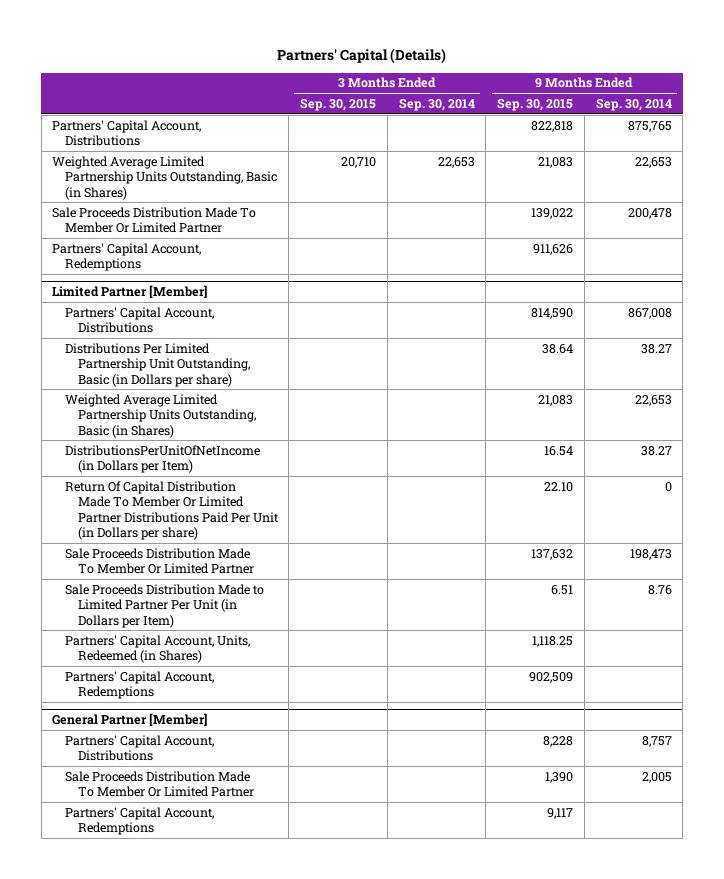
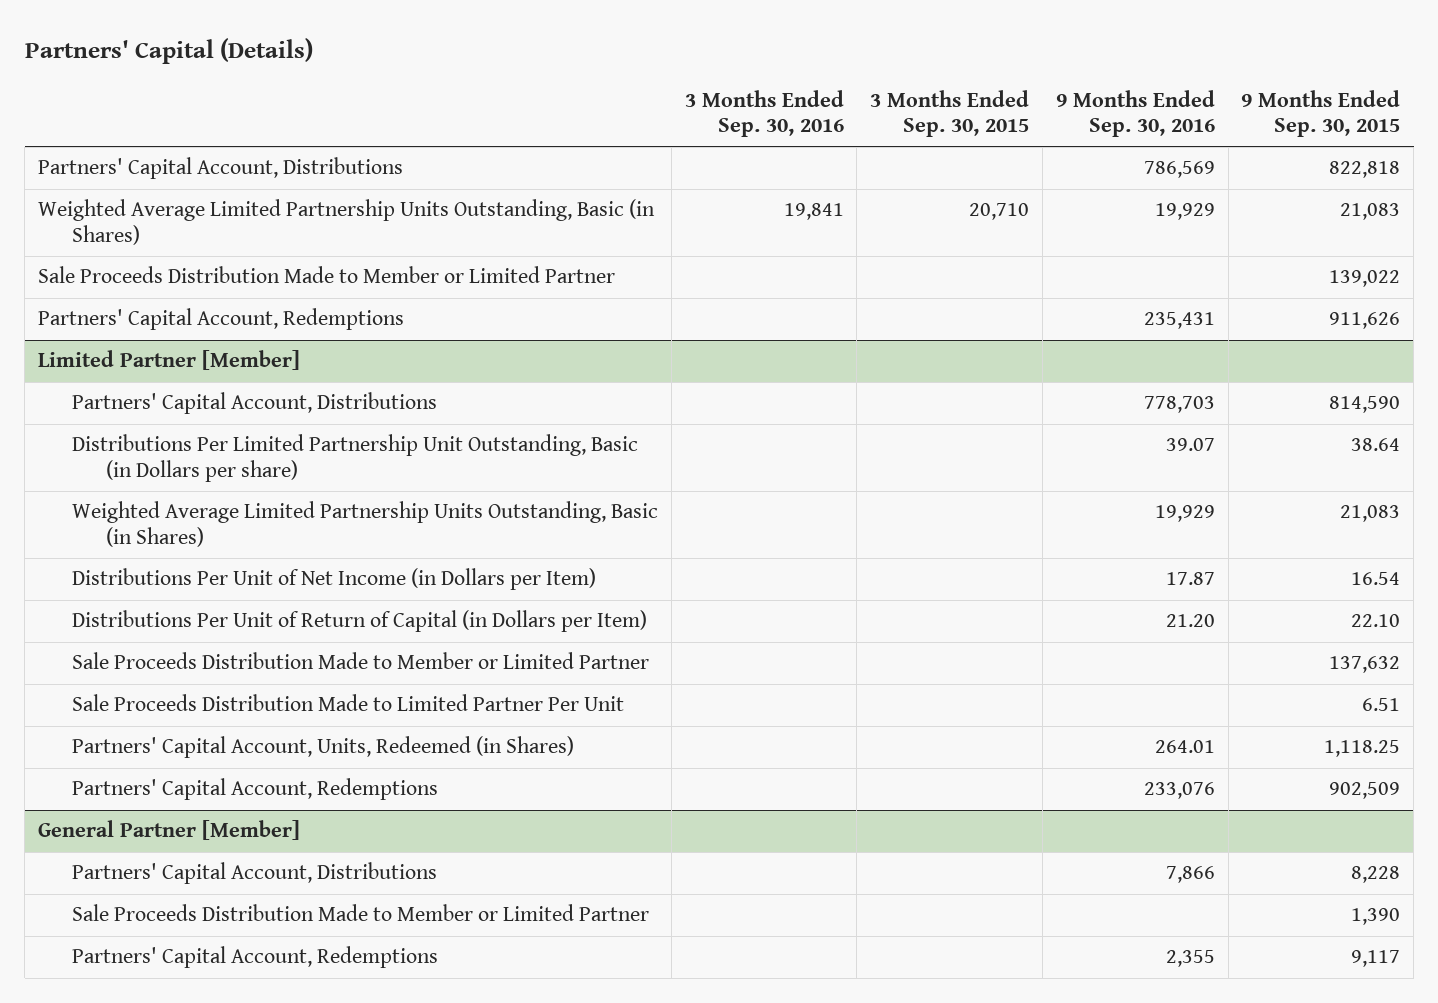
[398,97,475,111] Sep. 30, 2014 -> none
[595,97,672,111] Sep. 30, 2014 -> none
none -> [684,89,844,137] 3 Months Ended Sep. 30, 2016
none -> [1055,89,1215,137] 9 Months Ended Sep. 30, 2016
[52,206,257,234] Sale Proceeds Distribution Made To Member Or Limited Partner -> [37,266,615,284] Sale Proceeds Distribution Made to Member or Limited Partner
[65,444,261,474] DistributionsPerUnitOfNetIncome (in Dollars per Item) -> [71,568,596,591] Distributions Per Unit of Net Income (in Dollars per Item)
[65,480,279,540] Return Of Capital Distribution Made To Member Or Limited Partner Distributions Paid Per Unit (in Dollars per share) -> [71,610,647,633] Distributions Per Unit of Return of Capital (in Dollars per Item)
[65,547,254,575] Sale Proceeds Distribution Made To Member Or Limited Partner -> [71,652,649,670] Sale Proceeds Distribution Made to Member or Limited Partner
[65,583,265,628] Sale Proceeds Distribution Made to Limited Partner Per Unit (in Dollars per Item) -> [71,694,624,712] Sale Proceeds Distribution Made to Limited Partner Per Unit
[65,770,254,798] Sale Proceeds Distribution Made To Member Or Limited Partner -> [71,904,649,922] Sale Proceeds Distribution Made to Member or Limited Partner

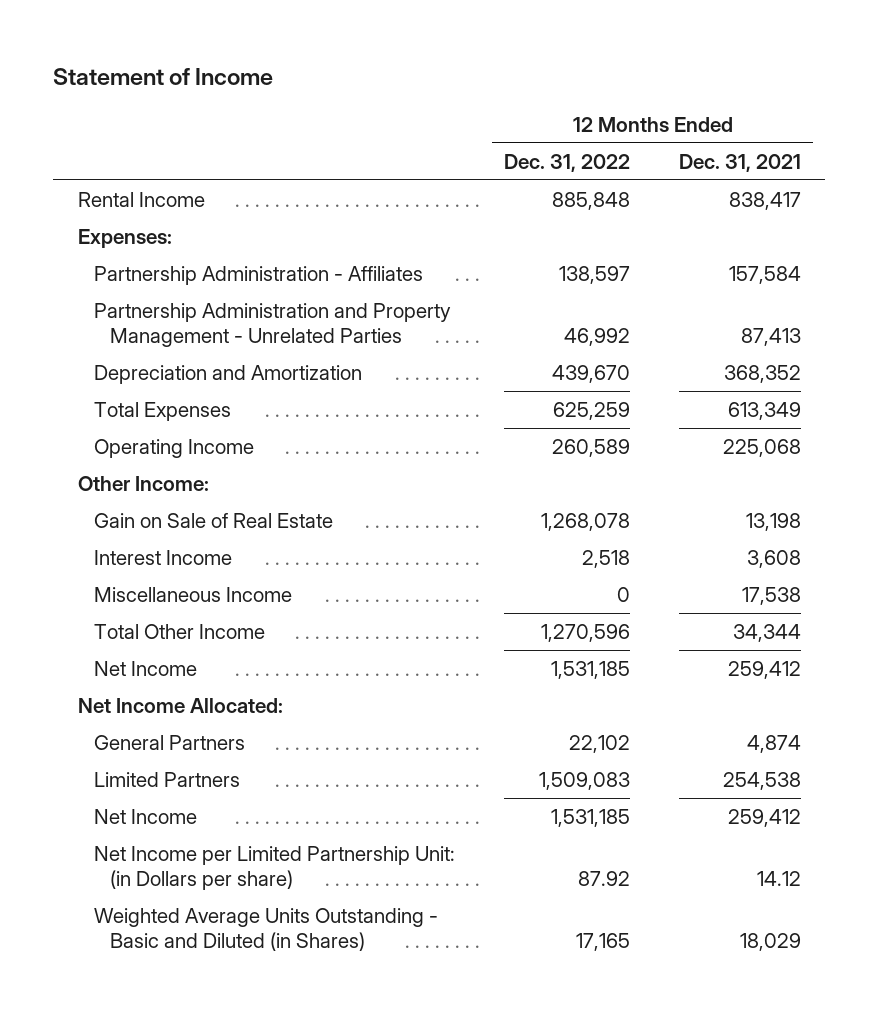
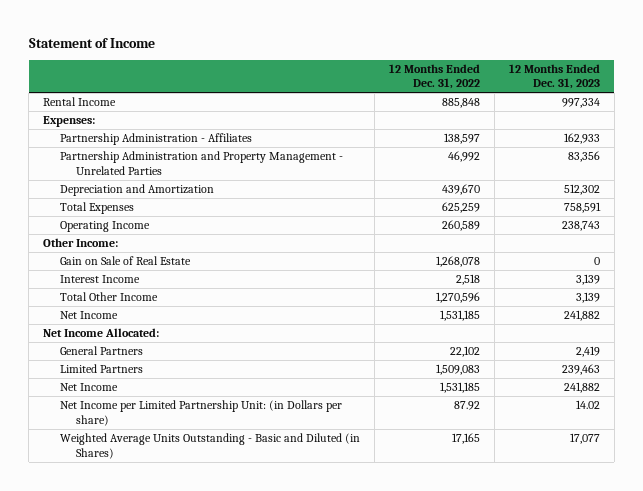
[678,153,801,172] Dec. 31, 2021 -> none
none -> [508,64,600,90] 12 Months Ended Dec. 31, 2023
[94,587,293,603] Miscellaneous Income -> none

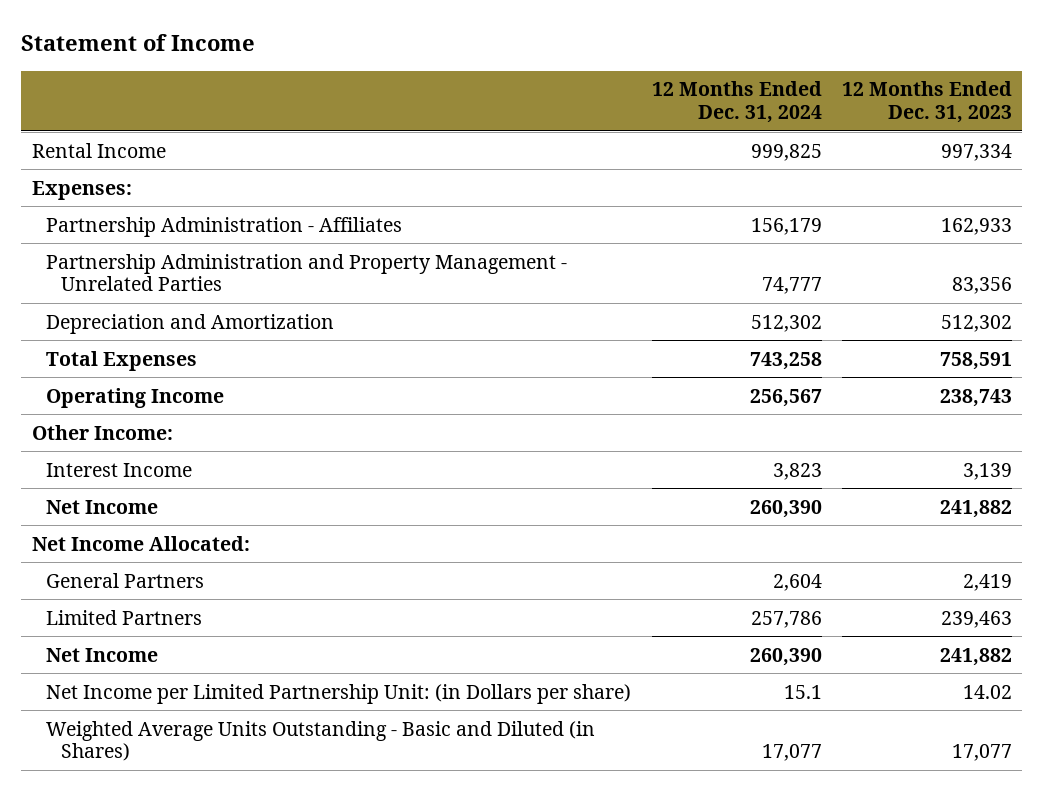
[388,64,480,90] 12 Months Ended Dec. 31, 2022 -> none
none -> [651,81,822,124] 12 Months Ended Dec. 31, 2024
[59,256,191,266] Gain on Sale of Real Estate -> none
[59,292,158,302] Total Other Income -> none

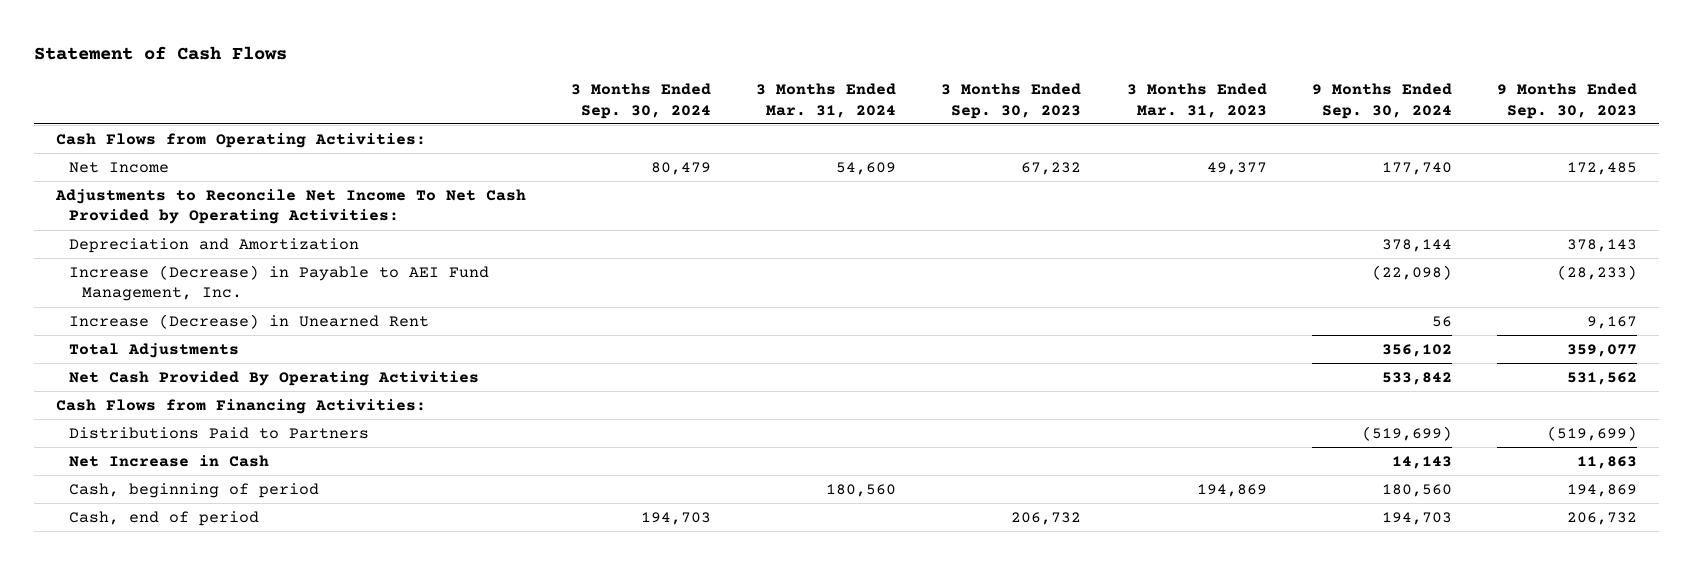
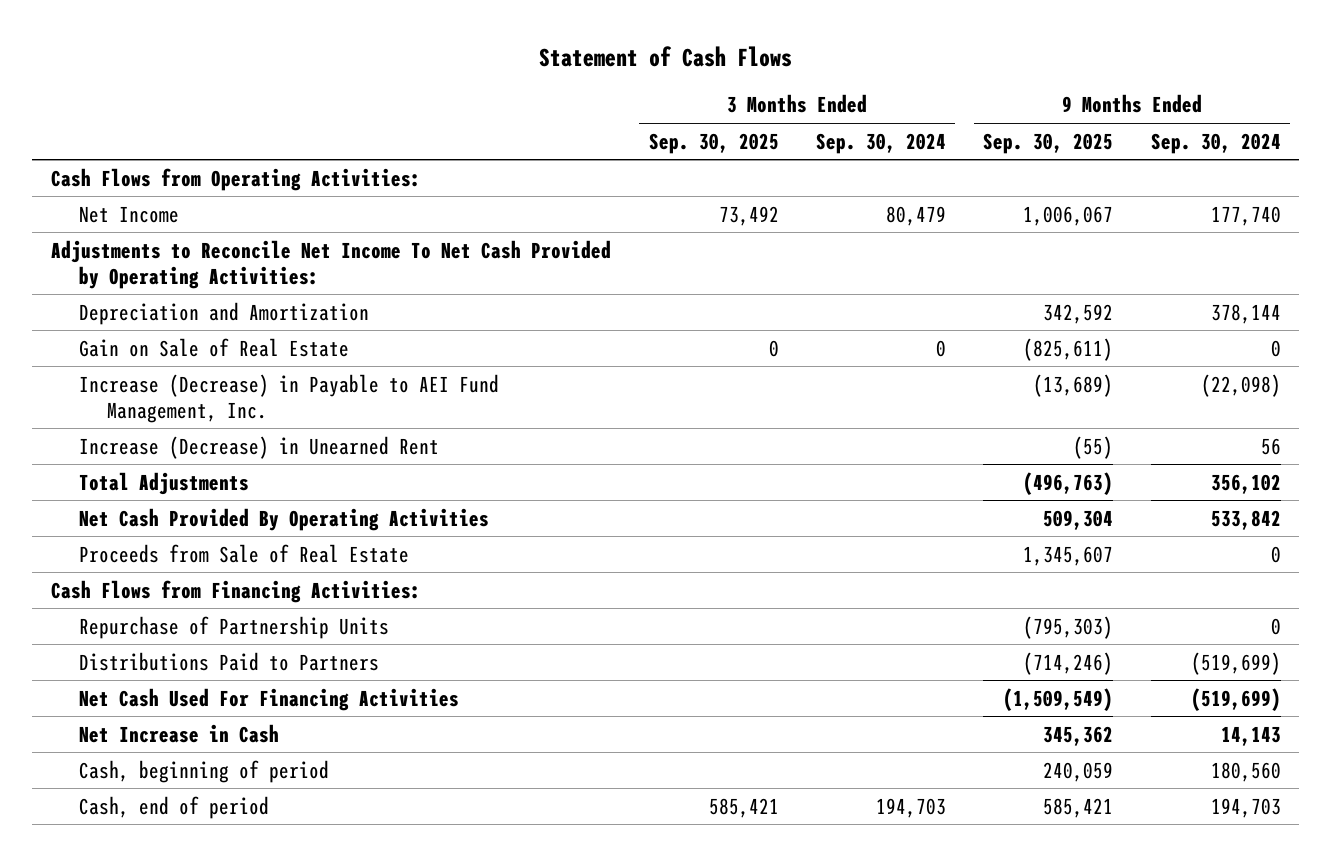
[756,82,897,118] 3 Months Ended Mar. 31, 2024 -> none
[941,82,1082,119] 3 Months Ended Sep. 30, 2023 -> none
[1126,82,1267,118] 3 Months Ended Mar. 31, 2023 -> none
[1496,82,1637,119] 9 Months Ended Sep. 30, 2023 -> none
none -> [648,132,779,154] Sep. 30, 2025
none -> [983,132,1114,154] Sep. 30, 2025
none -> [79,337,350,357] Gain on Sale of Real Estate
none -> [79,543,410,563] Proceeds from Sale of Real Estate
none -> [79,615,390,639] Repurchase of Partnership Units
none -> [79,687,460,711] Net Cash Used For Financing Activities

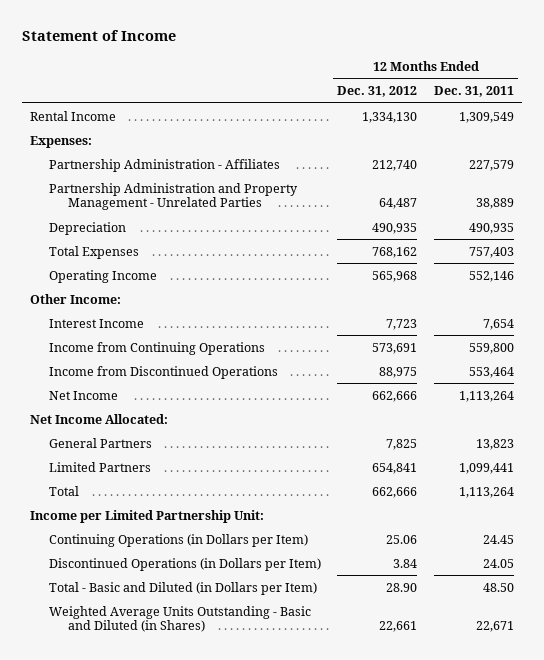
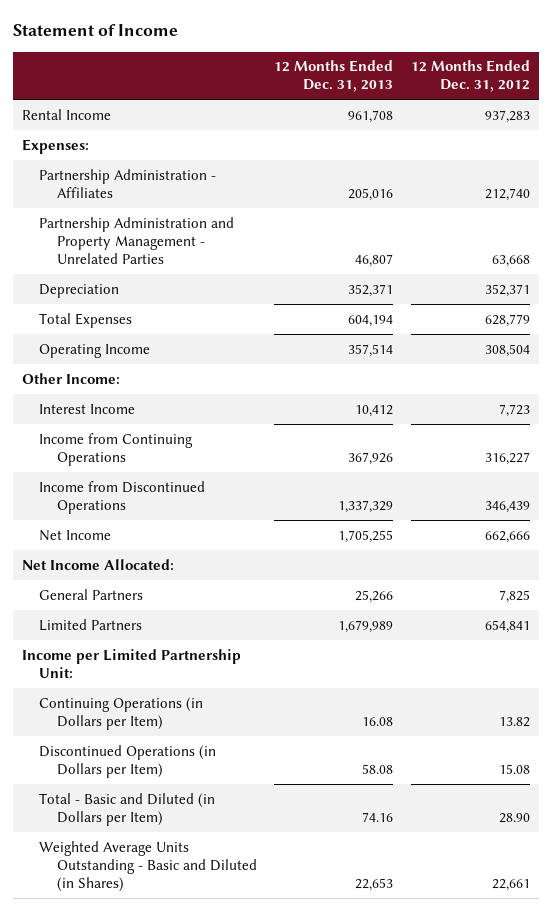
[433,85,514,97] Dec. 31, 2011 -> none
none -> [274,60,394,93] 12 Months Ended Dec. 31, 2013
[362,111,418,123] 1,334,130 -> [485,109,531,123] 937,283
[379,198,418,210] 64,487 -> [492,254,531,267] 63,668
[372,222,418,234] 490,935 -> [485,283,531,297] 352,371
[372,246,418,258] 768,162 -> [485,313,531,327] 628,779
[372,270,418,282] 565,968 -> [485,343,531,357] 308,504
[372,342,418,354] 573,691 -> [485,451,531,465] 316,227
[379,366,418,378] 88,975 -> [485,500,531,513] 346,439
[49,485,80,496] Total -> none
[386,534,418,544] 25.06 -> [499,716,531,727] 13.82
[393,558,418,568] 3.84 -> [499,763,531,774] 15.08

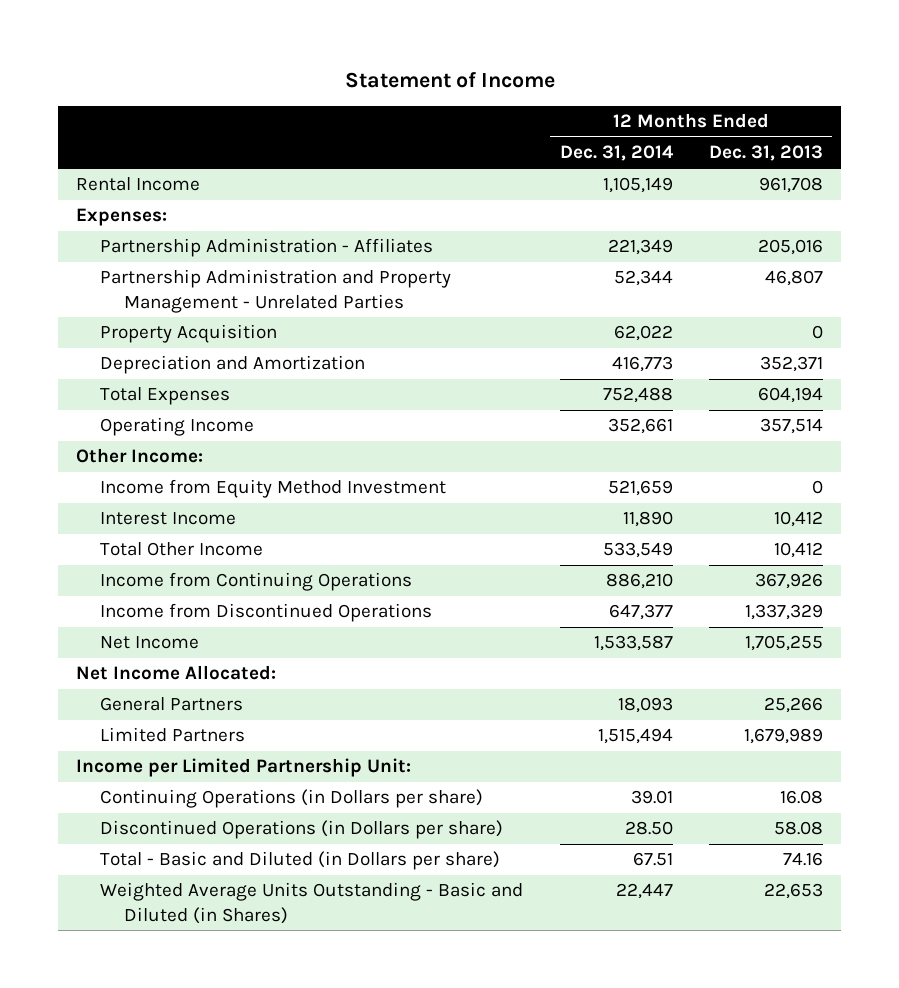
[411,60,531,93] 12 Months Ended Dec. 31, 2012 -> none
none -> [559,145,674,162] Dec. 31, 2014
none -> [100,324,278,344] Property Acquisition
[39,283,120,298] Depreciation -> [100,355,366,375] Depreciation and Amortization
none -> [100,479,447,499] Income from Equity Method Investment
none -> [100,542,264,557] Total Other Income
[39,696,204,730] Continuing Operations (in Dollars per Item) -> [100,789,484,809] Continuing Operations (in Dollars per share)
[39,744,217,778] Discontinued Operations (in Dollars per Item) -> [100,820,504,840] Discontinued Operations (in Dollars per share)
[39,792,216,826] Total - Basic and Diluted (in Dollars per Item) -> [100,851,501,871] Total - Basic and Diluted (in Dollars per share)

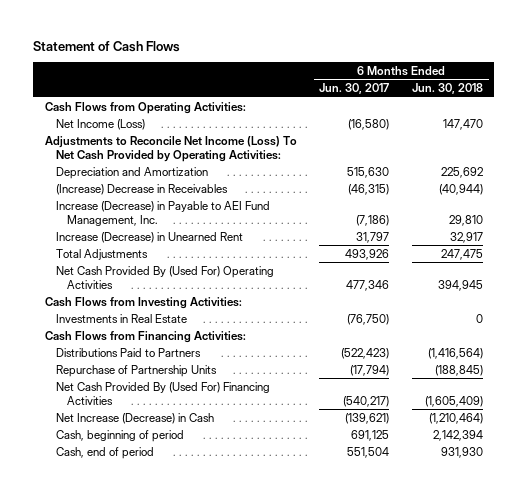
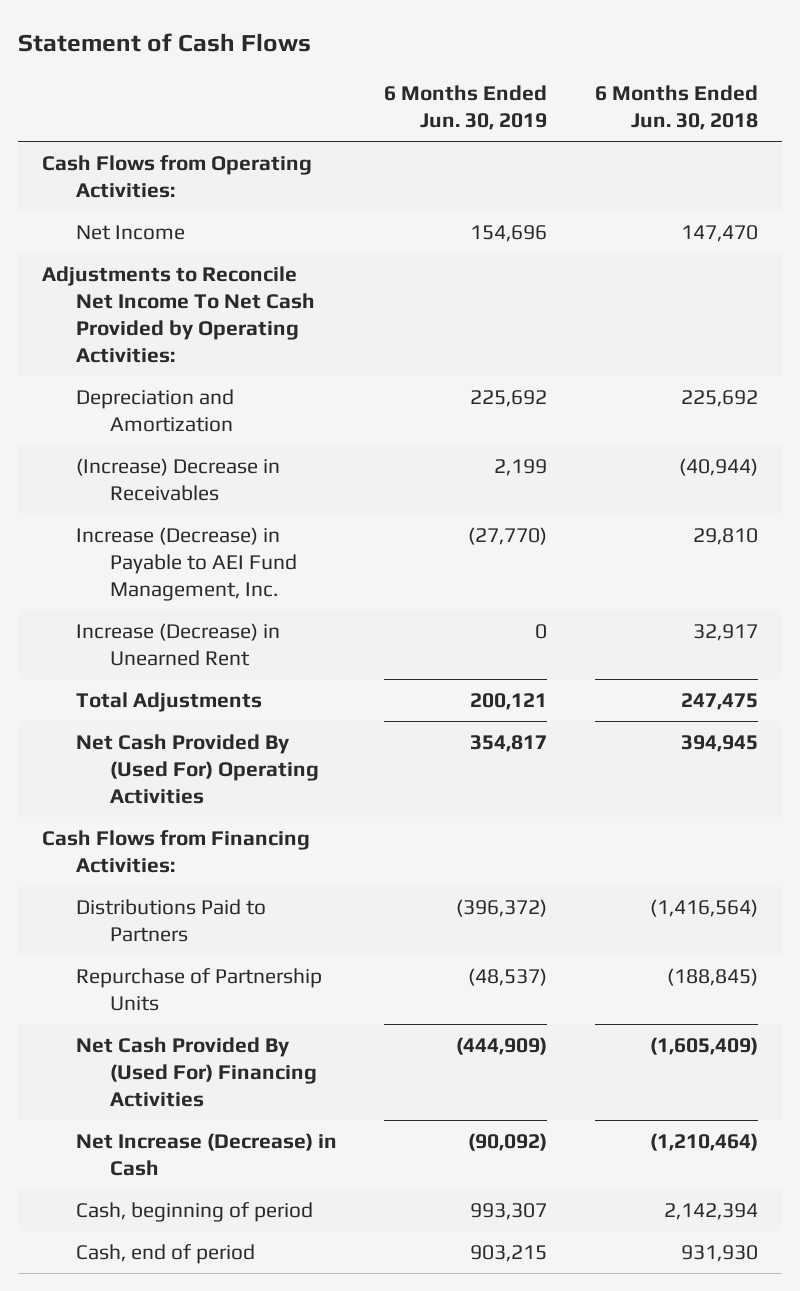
[319,83,390,95] Jun. 30, 2017 -> none
none -> [384,85,548,131] 6 Months Ended Jun. 30, 2019
[55,118,145,130] Net Income (Loss) -> [75,224,185,240] Net Income
[44,135,297,162] Adjustments to Reconcile Net Income (Loss) To Net Cash Provided by Operating Activities: -> [42,265,315,363] Adjustments to Reconcile Net Income To Net Cash Provided by Operating Activities:
[44,296,242,309] Cash Flows from Investing Activities: -> none
[55,313,187,323] Investments in Real Estate -> none

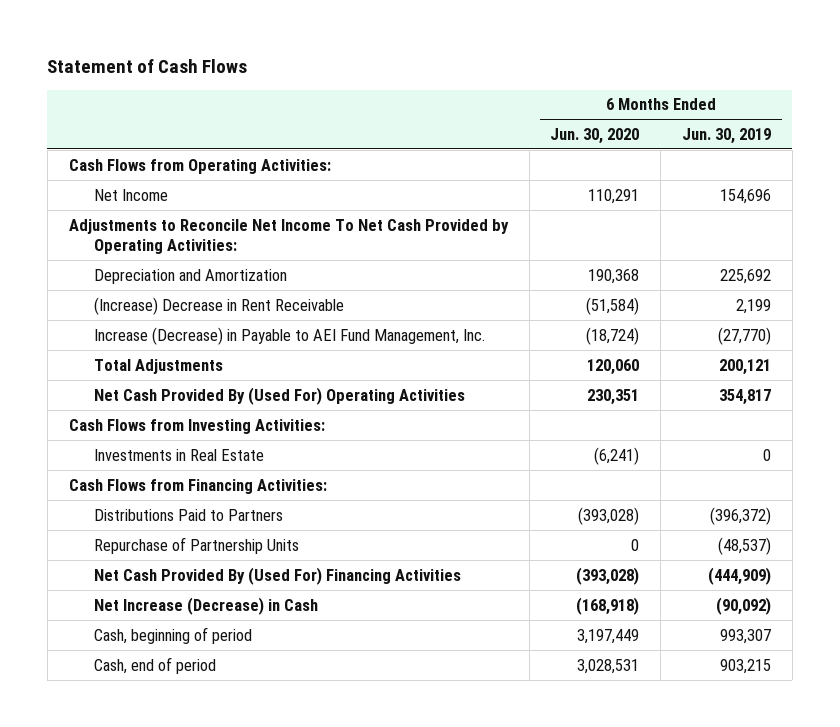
[594,85,758,131] 6 Months Ended Jun. 30, 2018 -> none
none -> [550,127,640,144] Jun. 30, 2020
[75,457,280,501] (Increase) Decrease in Receivables -> [94,296,345,315] (Increase) Decrease in Rent Receivable
[75,622,280,666] Increase (Decrease) in Unearned Rent -> none
none -> [68,418,325,434] Cash Flows from Investing Activities:
none -> [94,448,265,461] Investments in Real Estate

